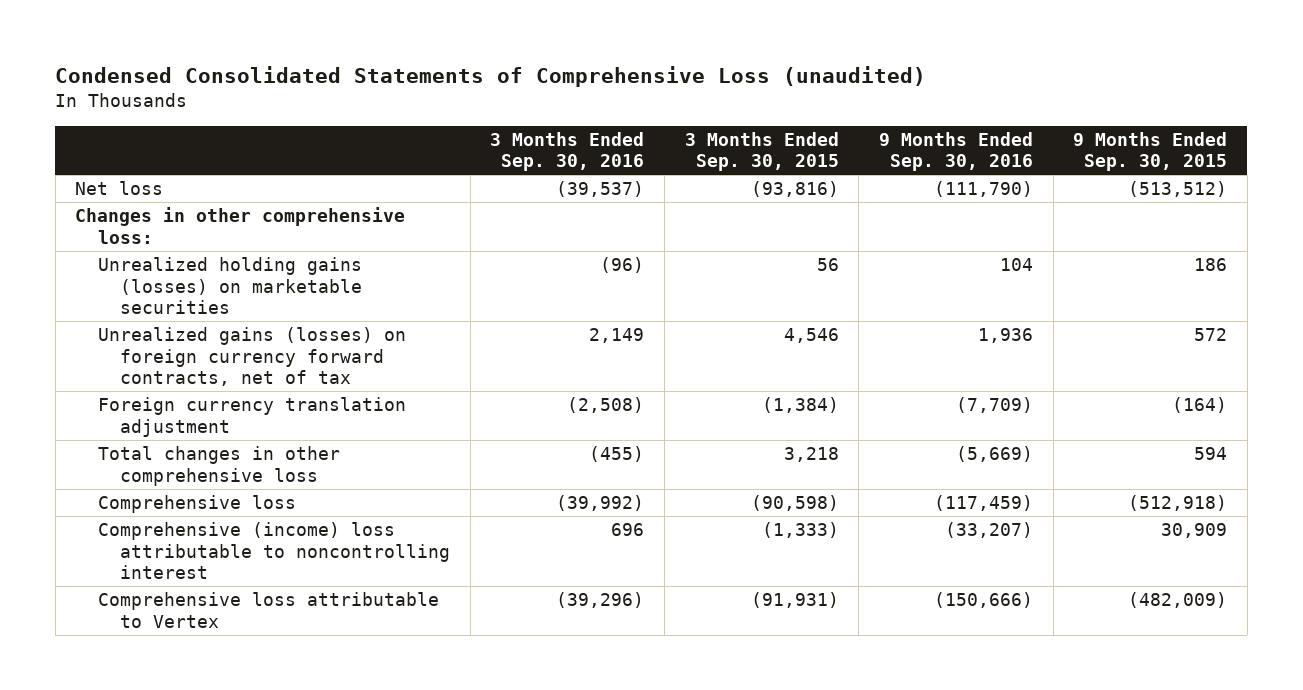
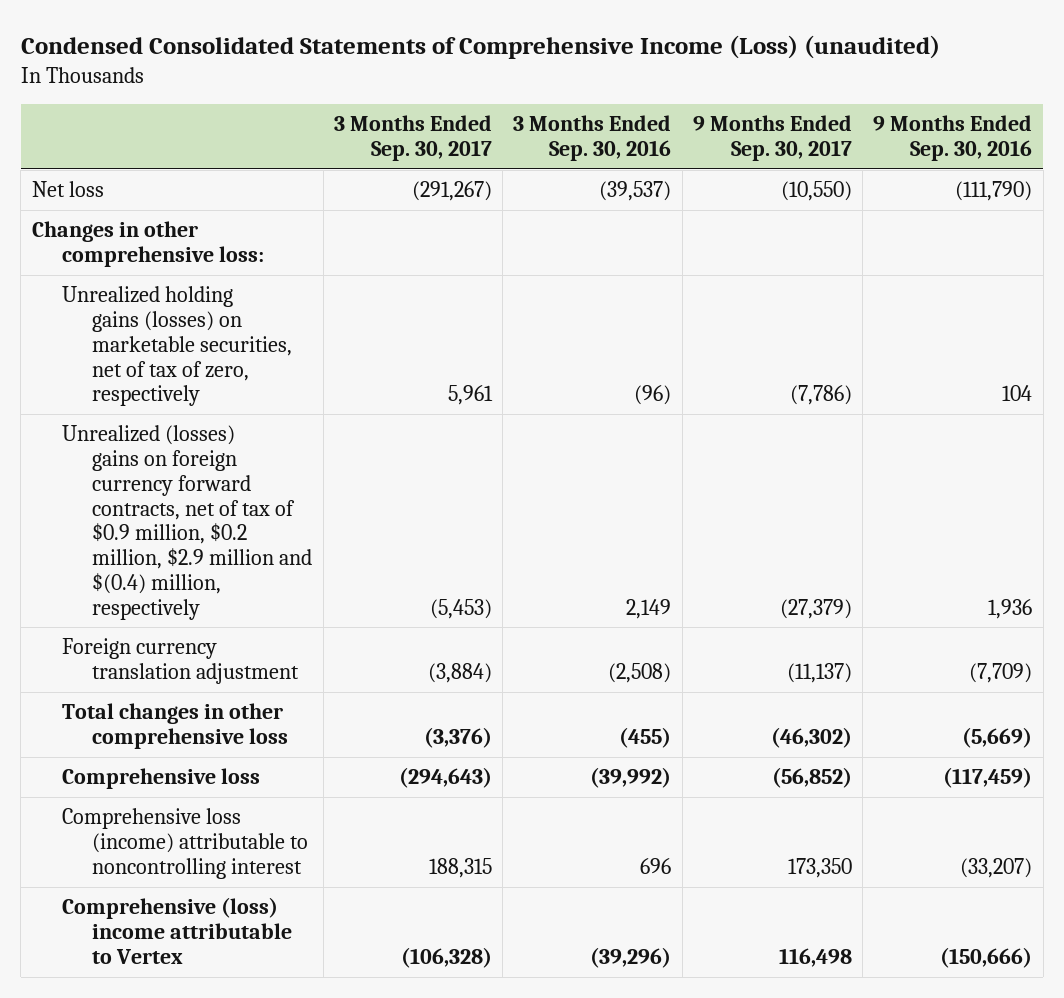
[55,66,927,88] Condensed Consolidated Statements of Comprehensive Loss (unaudited) -> [20,34,940,59] Condensed Consolidated Statements of Comprehensive Income (Loss) (unaudited)
[684,131,839,172] 3 Months Ended Sep. 30, 2015 -> none
[1073,131,1228,172] 9 Months Ended Sep. 30, 2015 -> none
none -> [333,115,492,161] 3 Months Ended Sep. 30, 2017
none -> [692,115,852,161] 9 Months Ended Sep. 30, 2017
[97,257,362,314] Unrealized holding gains (losses) on marketable securities -> [61,286,293,407] Unrealized holding gains (losses) on marketable securities, net of tax of zero, respectively
[97,327,406,386] Unrealized gains (losses) on foreign currency forward contracts, net of tax -> [61,425,313,620] Unrealized (losses) gains on foreign currency forward contracts, net of tax of $0.9 million, $0.2 million, $2.9 million and $(0.4) million, respectively
[97,522,450,579] Comprehensive (income) loss attributable to noncontrolling interest -> [61,808,309,879] Comprehensive loss (income) attributable to noncontrolling interest
[97,592,439,628] Comprehensive loss attributable to Vertex -> [61,897,293,964] Comprehensive (loss) income attributable to Vertex

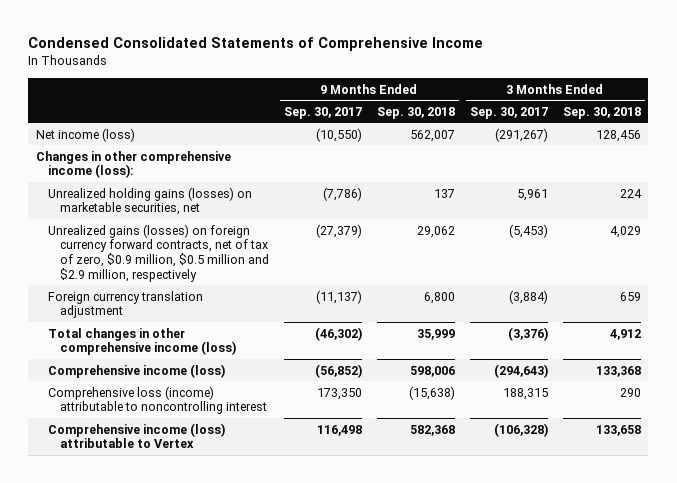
[20,34,940,59] Condensed Consolidated Statements of Comprehensive Income (Loss) (unaudited) -> [28,37,484,52] Condensed Consolidated Statements of Comprehensive Income
[513,115,672,161] 3 Months Ended Sep. 30, 2016 -> none
[873,115,1033,161] 9 Months Ended Sep. 30, 2016 -> none
none -> [376,106,455,119] Sep. 30, 2018
none -> [562,106,641,119] Sep. 30, 2018
[31,181,104,198] Net loss -> [35,127,135,142] Net income (loss)
[31,221,264,268] Changes in other comprehensive loss: -> [35,150,231,179] Changes in other comprehensive income (loss):
[61,286,293,407] Unrealized holding gains (losses) on marketable securities, net of tax of zero, respectively -> [47,186,252,216] Unrealized holding gains (losses) on marketable securities, net
[61,425,313,620] Unrealized (losses) gains on foreign currency forward contracts, net of tax of $0.9 million, $0.2 million, $2.9 million and $(0.4) million, respectively -> [47,223,269,282] Unrealized gains (losses) on foreign currency forward contracts, net of tax of zero, $0.9 million, $0.5 million and $2.9 million, respectively
[61,703,289,750] Total changes in other comprehensive loss -> [47,327,236,356] Total changes in other comprehensive income (loss)
[61,768,260,790] Comprehensive loss -> [47,363,225,378] Comprehensive income (loss)
[61,897,293,964] Comprehensive (loss) income attributable to Vertex -> [47,422,225,449] Comprehensive income (loss) attributable to Vertex

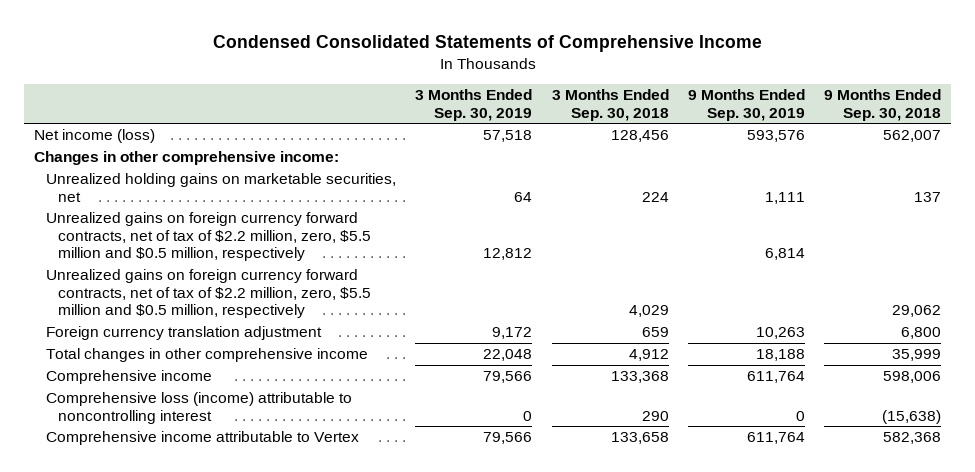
[283,106,362,119] Sep. 30, 2017 -> none
[469,106,548,119] Sep. 30, 2017 -> none
none -> [415,89,533,121] 3 Months Ended Sep. 30, 2019
none -> [687,89,805,121] 9 Months Ended Sep. 30, 2019
[35,150,231,179] Changes in other comprehensive income (loss): -> [33,151,339,166] Changes in other comprehensive income:
[47,186,252,216] Unrealized holding gains (losses) on marketable securities, net -> [46,173,397,202] Unrealized holding gains on marketable securities, net
none -> [46,212,372,262] Unrealized gains on foreign currency forward contracts, net of tax of $2.2 million, zero, $5.5 million and $0.5 million, respectively
[47,223,269,282] Unrealized gains (losses) on foreign currency forward contracts, net of tax of zero, $0.9 million, $0.5 million and $2.9 million, respectively -> [46,269,372,319] Unrealized gains on foreign currency forward contracts, net of tax of $2.2 million, zero, $5.5 million and $0.5 million, respectively
[47,327,236,356] Total changes in other comprehensive income (loss) -> [46,348,369,363] Total changes in other comprehensive income
[47,363,225,378] Comprehensive income (loss) -> [46,370,213,385] Comprehensive income
[47,422,225,449] Comprehensive income (loss) attributable to Vertex -> [46,431,360,446] Comprehensive income attributable to Vertex

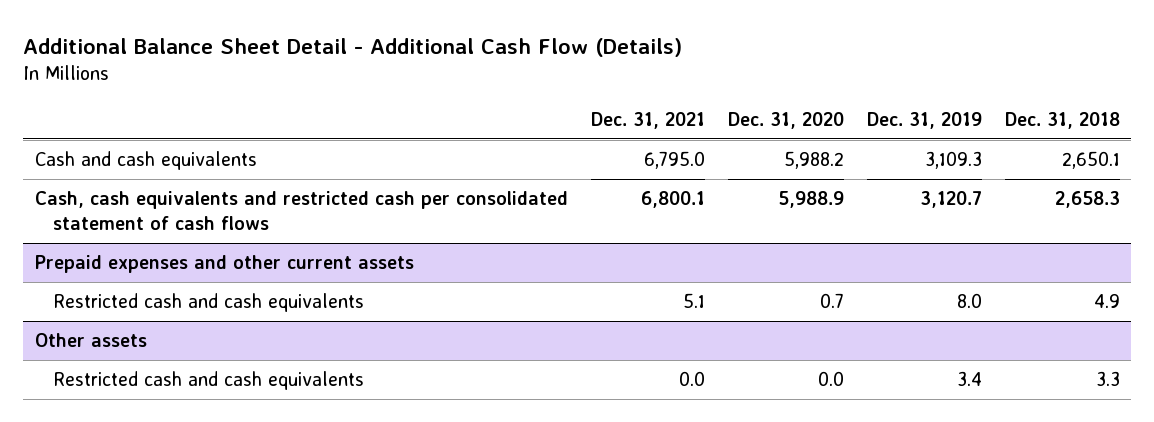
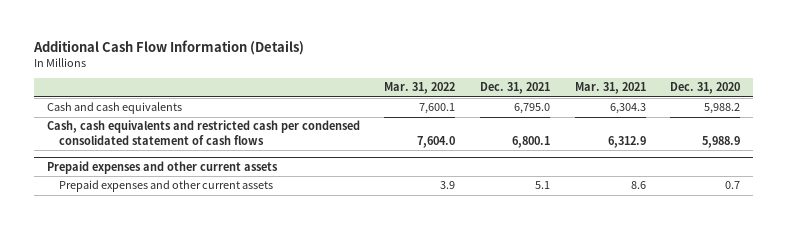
[23,37,683,57] Additional Balance Sheet Detail - Additional Cash Flow (Details) -> [33,39,305,55] Additional Cash Flow Information (Details)
[866,111,982,129] Dec. 31, 2019 -> none
[1004,111,1120,129] Dec. 31, 2018 -> none
none -> [384,82,456,95] Mar. 31, 2022
none -> [574,82,646,95] Mar. 31, 2021
[34,191,568,231] Cash, cash equivalents and restricted cash per consolidated statement of cash flows -> [46,120,360,145] Cash, cash equivalents and restricted cash per condensed consolidated statement of cash flows
[34,333,147,348] Other assets -> none
[52,371,364,391] Restricted cash and cash equivalents -> none
[52,293,364,313] Restricted cash and cash equivalents -> [59,180,274,193] Prepaid expenses and other current assets

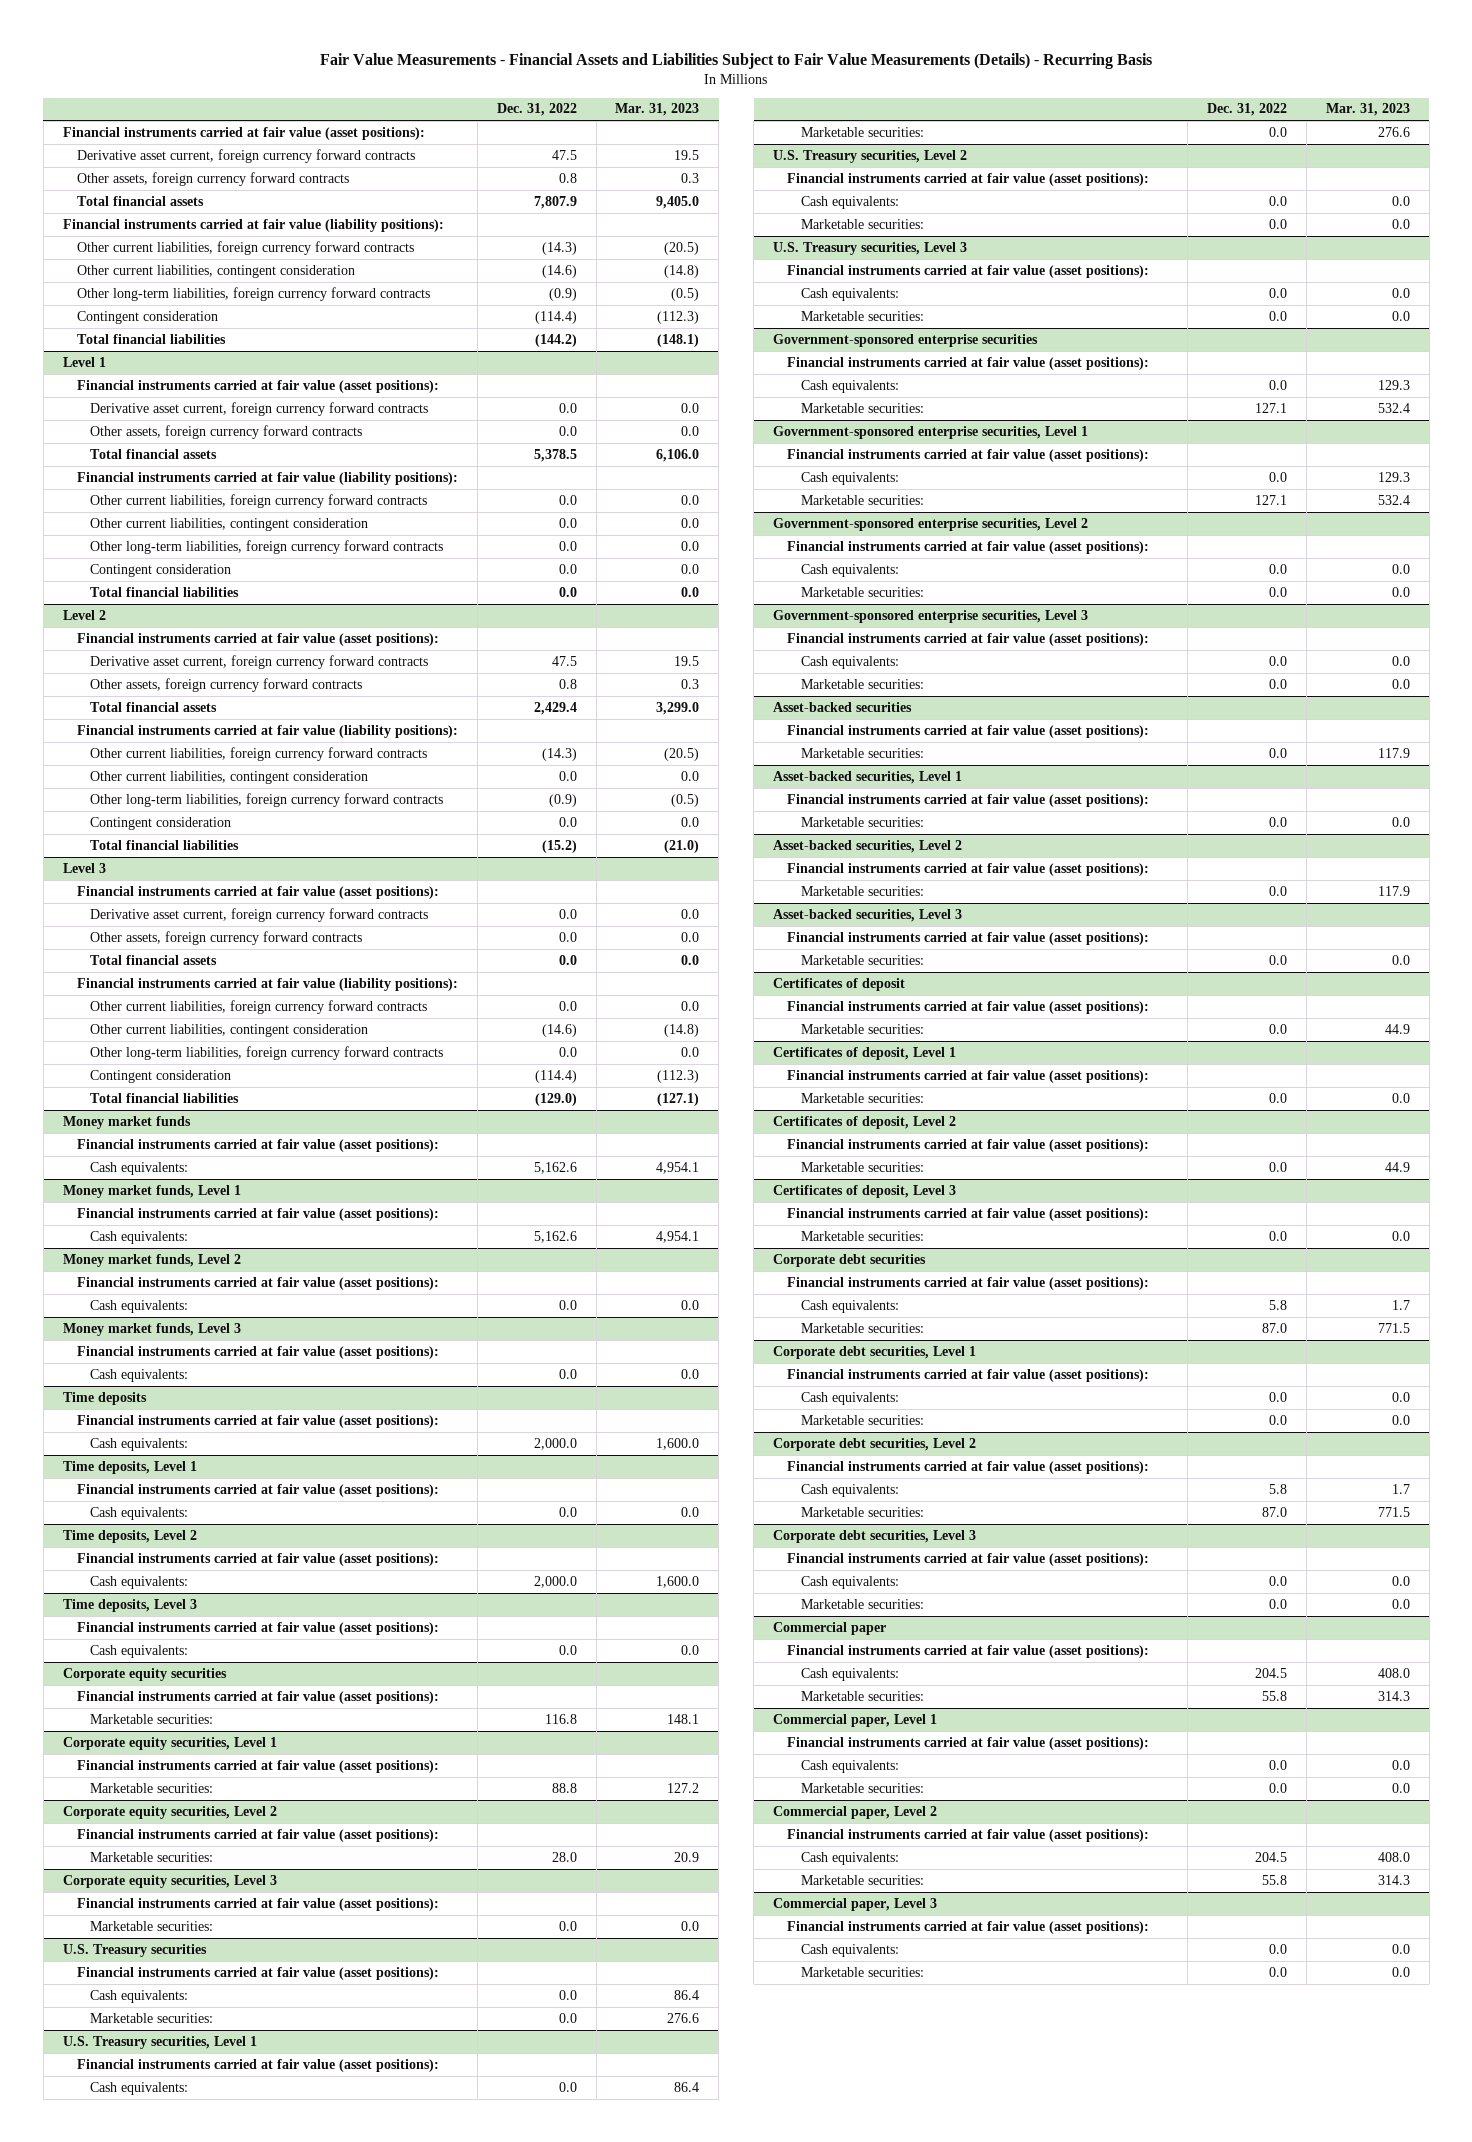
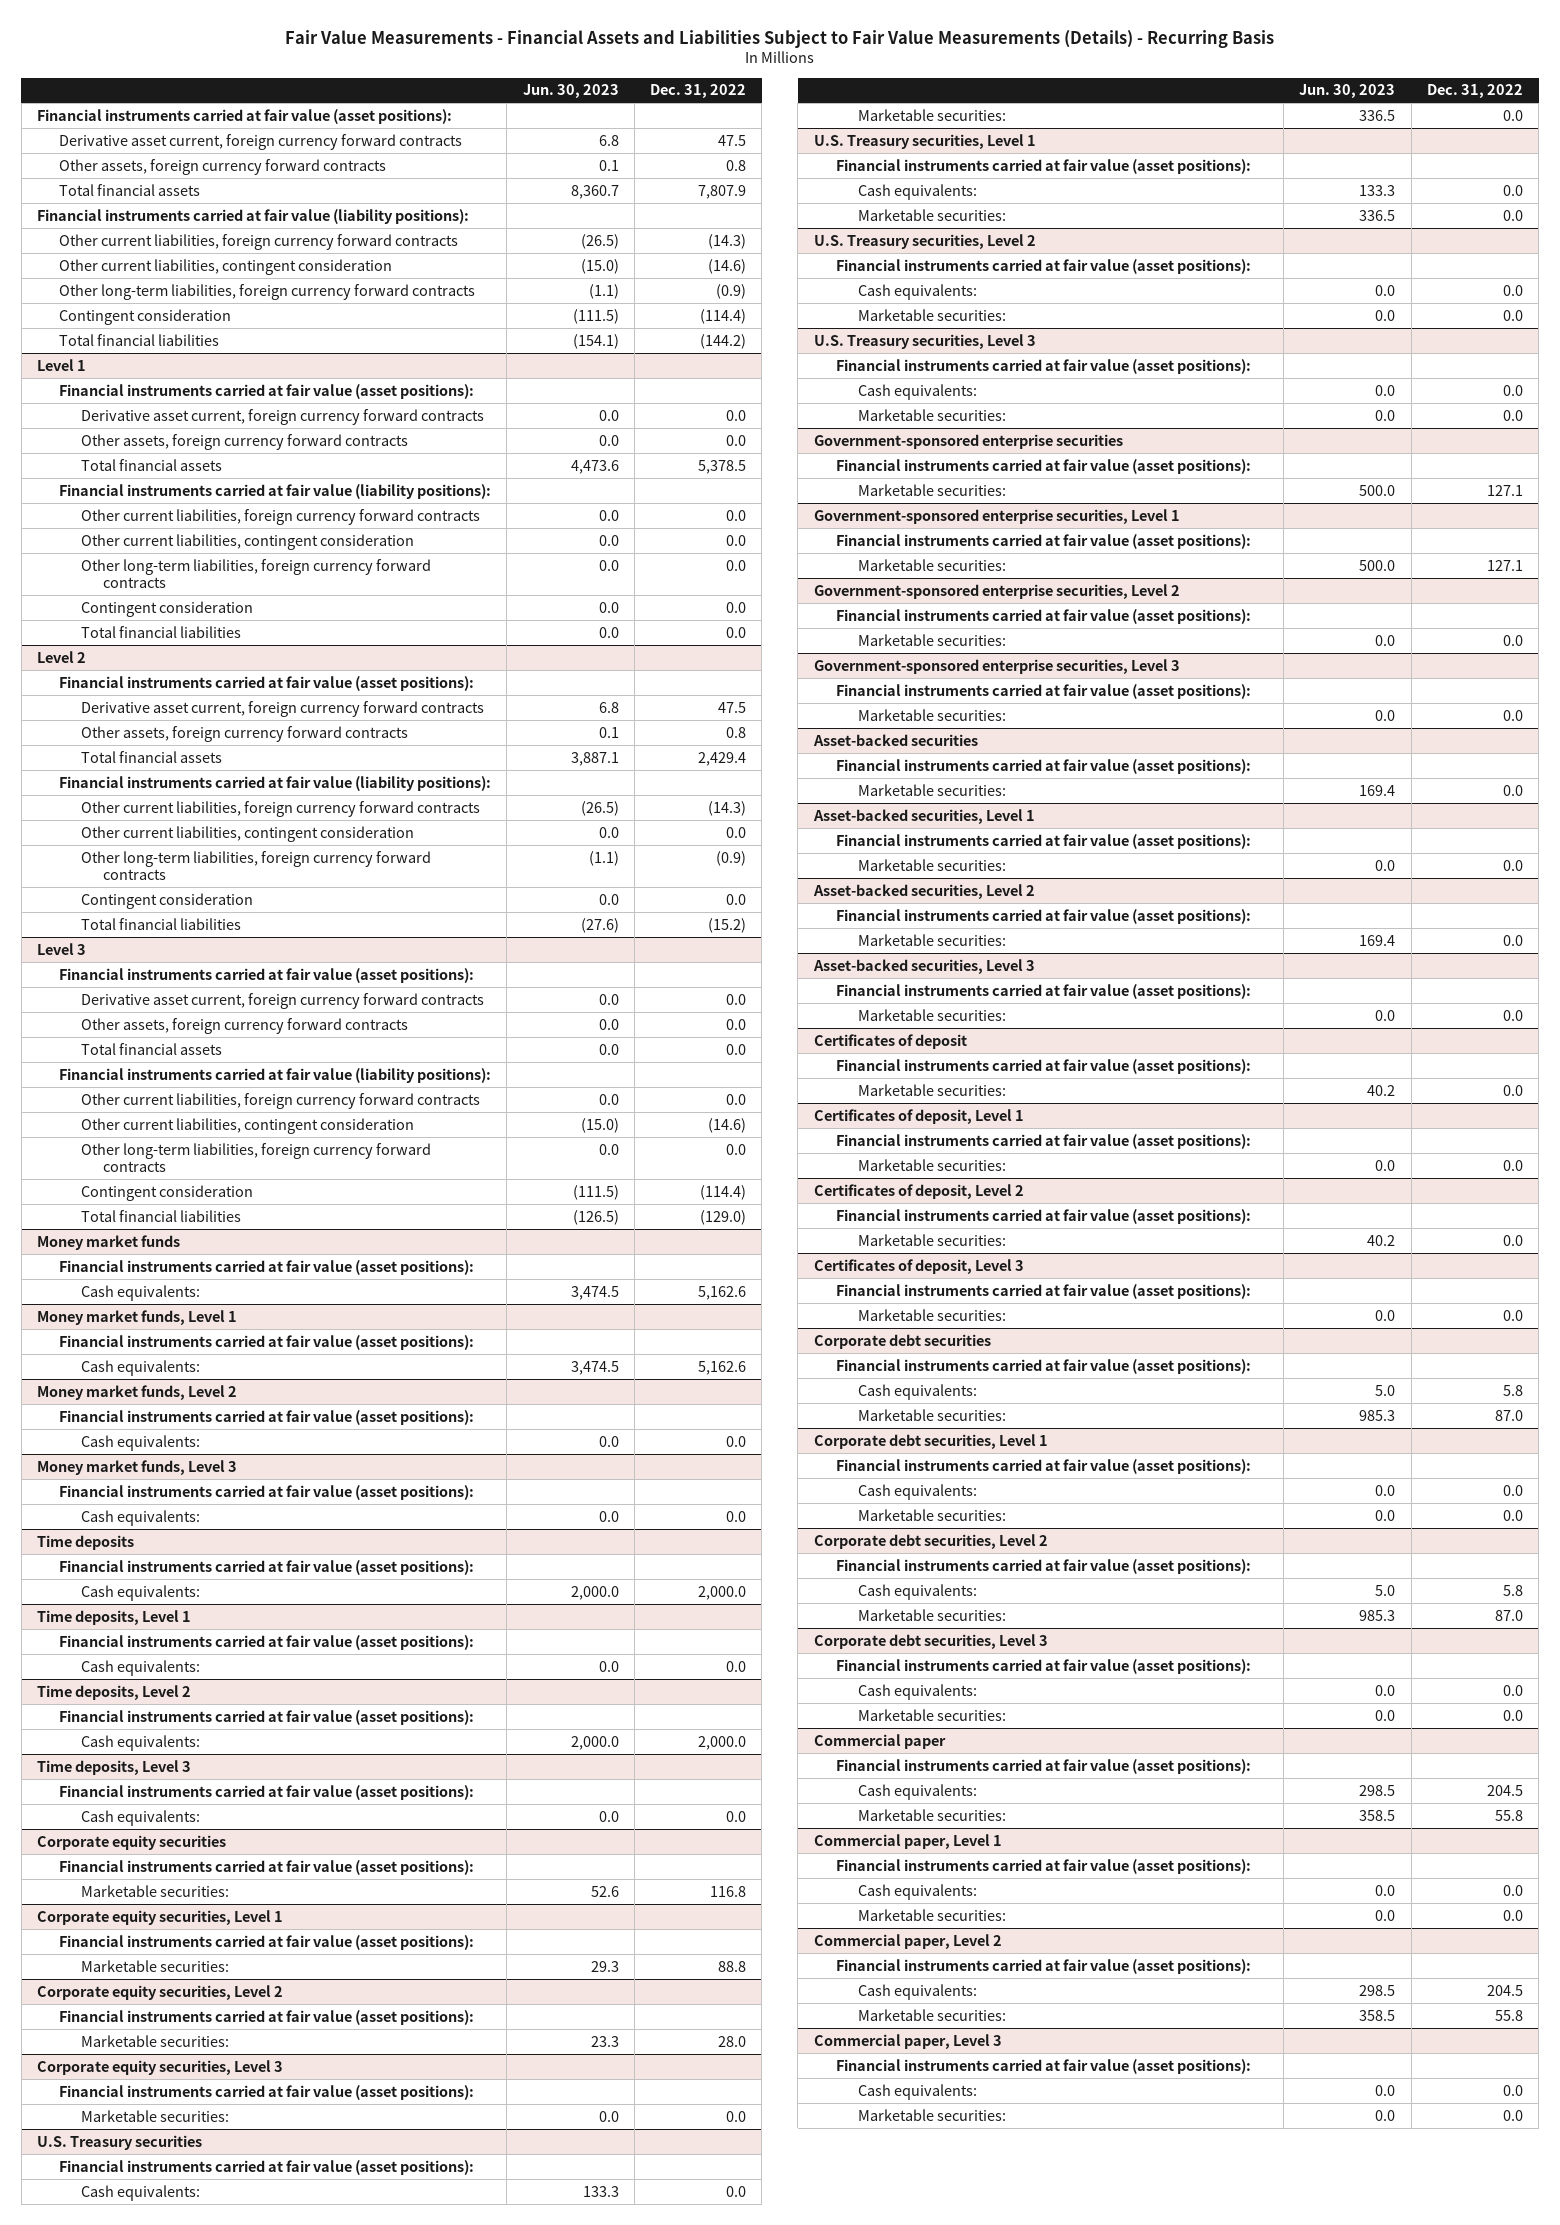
[615,103,700,117] Mar. 31, 2023 -> none
none -> [522,84,619,99] Jun. 30, 2023
[800,379,899,393] Cash equivalents: -> none
[800,471,899,485] Cash equivalents: -> none
[800,563,899,577] Cash equivalents: -> none
[800,655,899,669] Cash equivalents: -> none

